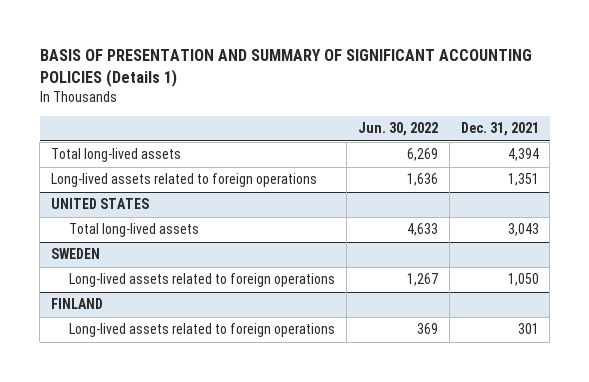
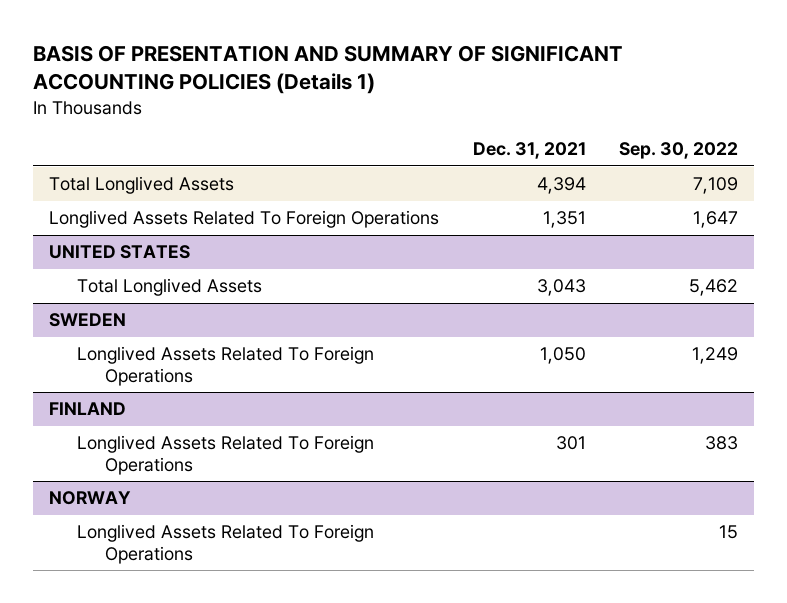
[357,122,438,137] Jun. 30, 2022 -> none
none -> [618,142,738,160] Sep. 30, 2022
[50,148,181,163] Total long-lived assets -> [49,176,235,195] Total Longlived Assets
[50,173,317,188] Long-lived assets related to foreign operations -> [49,210,440,229] Longlived Assets Related To Foreign Operations
[68,223,199,238] Total long-lived assets -> [77,278,263,297] Total Longlived Assets
[68,273,335,288] Long-lived assets related to foreign operations -> [77,346,375,386] Longlived Assets Related To Foreign Operations
[68,323,335,338] Long-lived assets related to foreign operations -> [77,435,375,475] Longlived Assets Related To Foreign Operations
none -> [49,491,132,506] NORWAY
none -> [77,524,375,564] Longlived Assets Related To Foreign Operations

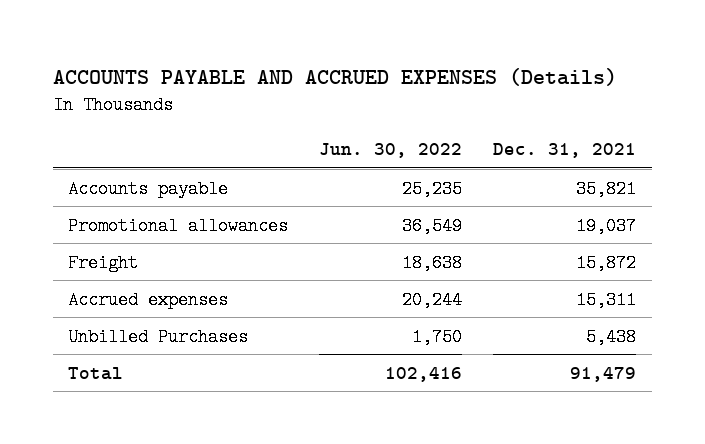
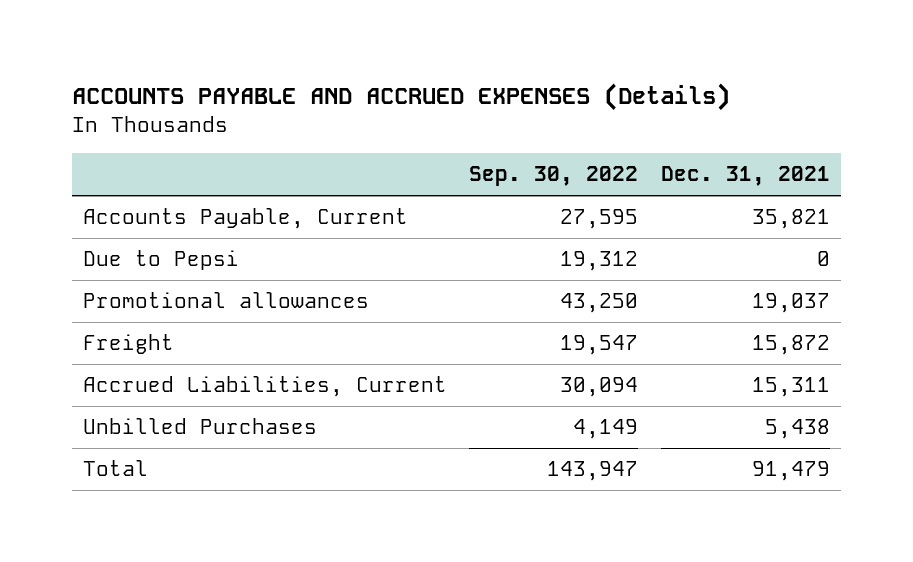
[319,143,463,159] Jun. 30, 2022 -> none
none -> [469,166,639,187] Sep. 30, 2022
[68,179,229,198] Accounts payable -> [83,208,409,230] Accounts Payable, Current
none -> [83,250,240,271] Due to Pepsi
[68,290,229,309] Accrued expenses -> [83,376,448,398] Accrued Liabilities, Current

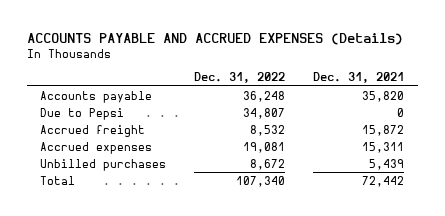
[469,166,639,187] Sep. 30, 2022 -> none
none -> [194,72,286,84] Dec. 31, 2022
[83,208,409,230] Accounts Payable, Current -> [40,90,153,103] Accounts payable
[751,209,830,230] 35,821 -> [362,90,405,102] 35,820
[83,292,370,309] Promotional allowances -> none
[83,334,175,355] Freight -> [40,124,146,137] Accrued freight
[83,376,448,398] Accrued Liabilities, Current -> [40,141,153,154] Accrued expenses
[83,418,318,435] Unbilled Purchases -> [40,158,167,171] Unbilled purchases
[764,419,830,440] 5,438 -> [369,158,405,170] 5,439
[751,461,830,482] 91,479 -> [362,175,405,187] 72,442

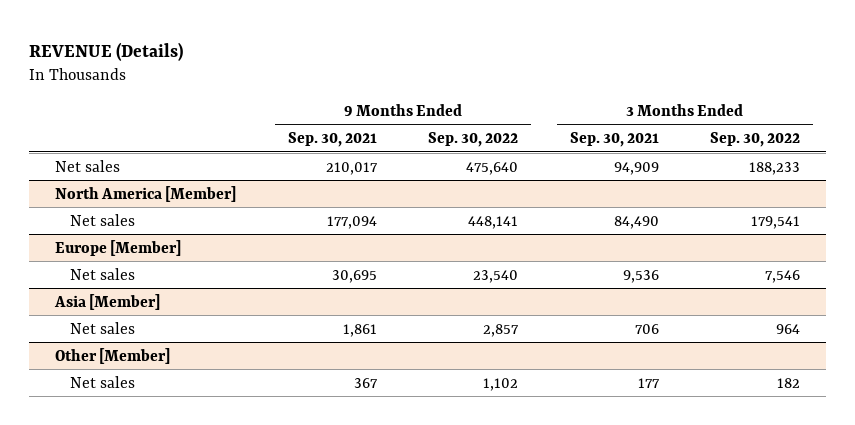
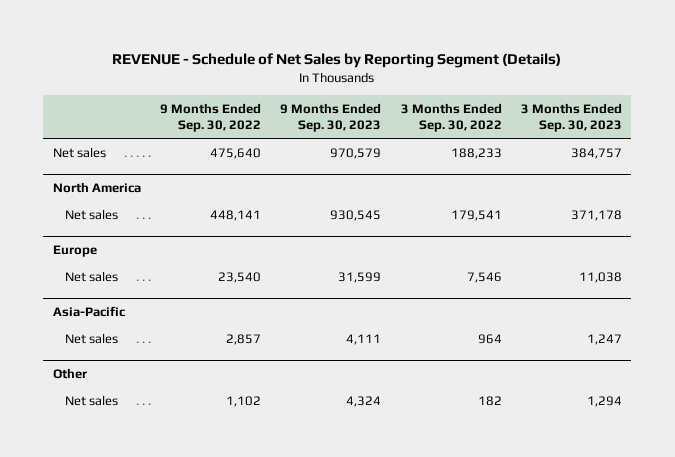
[29,41,184,61] REVENUE (Details) -> [112,52,562,68] REVENUE - Schedule of Net Sales by Reporting Segment (Details)
[287,132,377,148] Sep. 30, 2021 -> none
[569,132,659,148] Sep. 30, 2021 -> none
none -> [280,102,382,133] 9 Months Ended Sep. 30, 2023
none -> [520,102,622,133] 3 Months Ended Sep. 30, 2023
[55,185,237,202] North America [Member] -> [52,181,141,193] North America
[55,239,182,256] Europe [Member] -> [52,244,97,257] Europe
[54,293,161,310] Asia [Member] -> [52,305,126,317] Asia-Pacific
[55,347,171,364] Other [Member] -> [52,367,87,379] Other

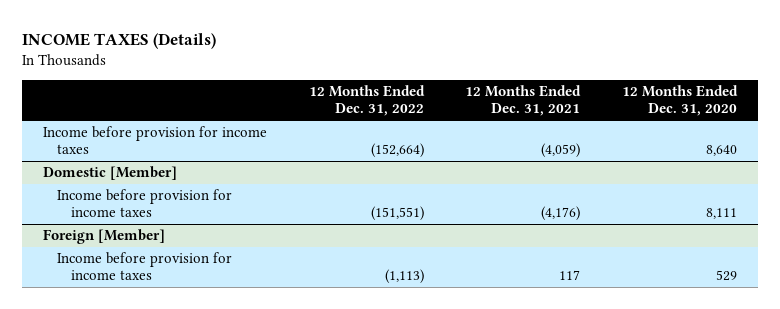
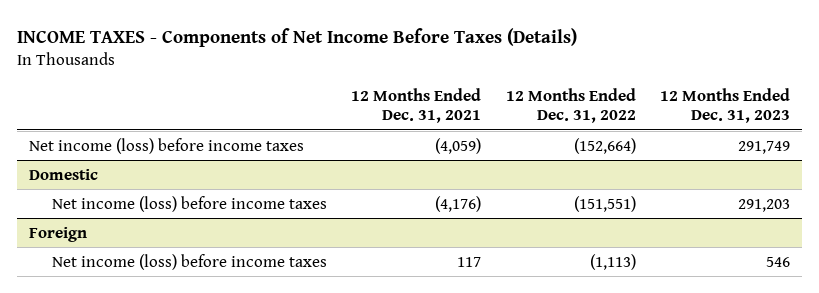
[22,33,217,50] INCOME TAXES (Details) -> [16,27,577,47] INCOME TAXES - Components of Net Income Before Taxes (Details)
[622,85,739,117] 12 Months Ended Dec. 31, 2020 -> none
none -> [660,88,791,124] 12 Months Ended Dec. 31, 2023
[43,126,268,155] Income before provision for income taxes -> [29,137,305,154] Net income (loss) before income taxes
[43,166,178,181] Domestic [Member] -> [29,168,99,180] Domestic
[57,189,233,218] Income before provision for income taxes -> [51,195,327,212] Net income (loss) before income taxes
[43,229,166,245] Foreign [Member] -> [29,226,88,242] Foreign
[57,252,233,281] Income before provision for income taxes -> [51,253,327,270] Net income (loss) before income taxes

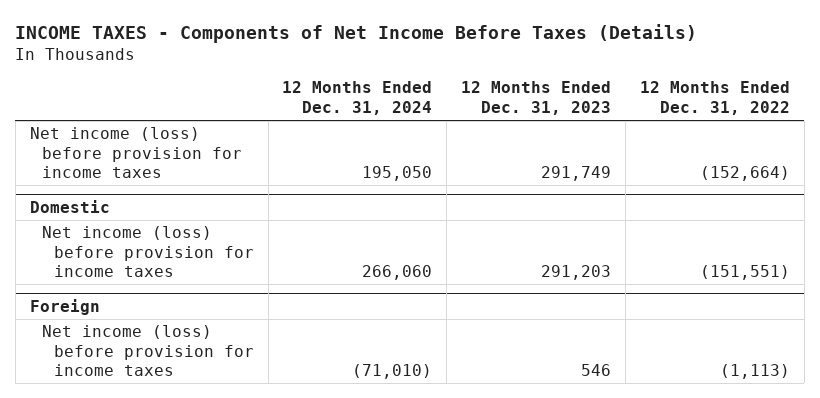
[351,88,482,124] 12 Months Ended Dec. 31, 2021 -> none
none -> [282,81,433,115] 12 Months Ended Dec. 31, 2024
[29,137,305,154] Net income (loss) before income taxes -> [29,127,242,179] Net income (loss) before provision for income taxes
[51,195,327,212] Net income (loss) before income taxes -> [41,226,254,278] Net income (loss) before provision for income taxes
[51,253,327,270] Net income (loss) before income taxes -> [41,325,254,377] Net income (loss) before provision for income taxes

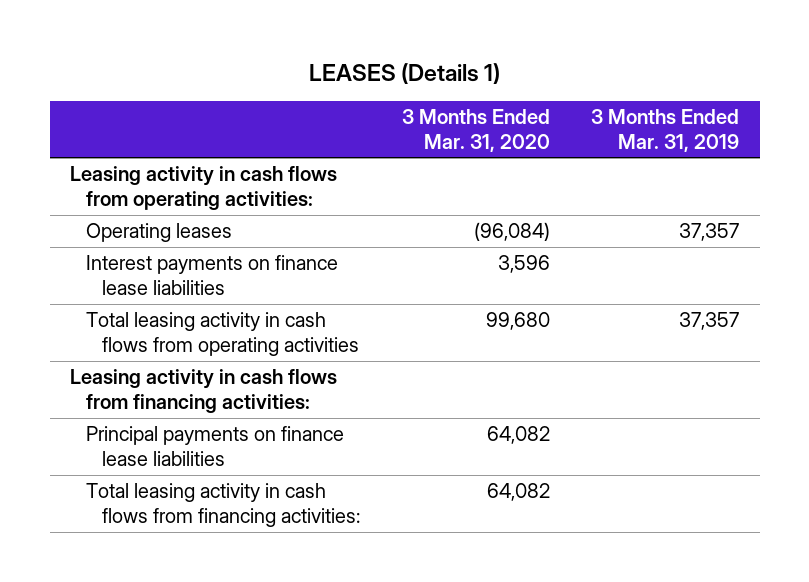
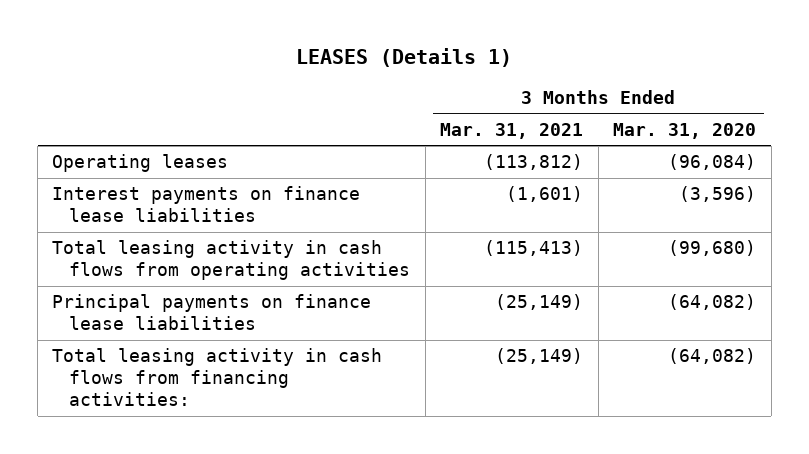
[591,108,740,152] 3 Months Ended Mar. 31, 2019 -> none
none -> [440,122,584,139] Mar. 31, 2021
[70,166,338,211] Leasing activity in cash flows from operating activities: -> none
[70,369,338,414] Leasing activity in cash flows from financing activities: -> none
[497,255,550,274] 3,596 -> [679,186,757,203] (3,596)
[485,312,550,331] 99,680 -> [668,240,757,257] (99,680)
[486,426,550,445] 64,082 -> [668,294,757,311] (64,082)
[486,483,550,502] 64,082 -> [668,348,757,365] (64,082)

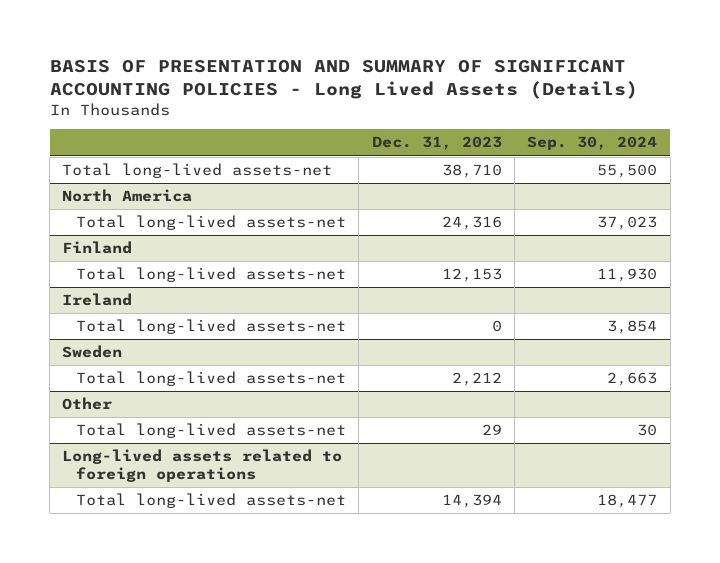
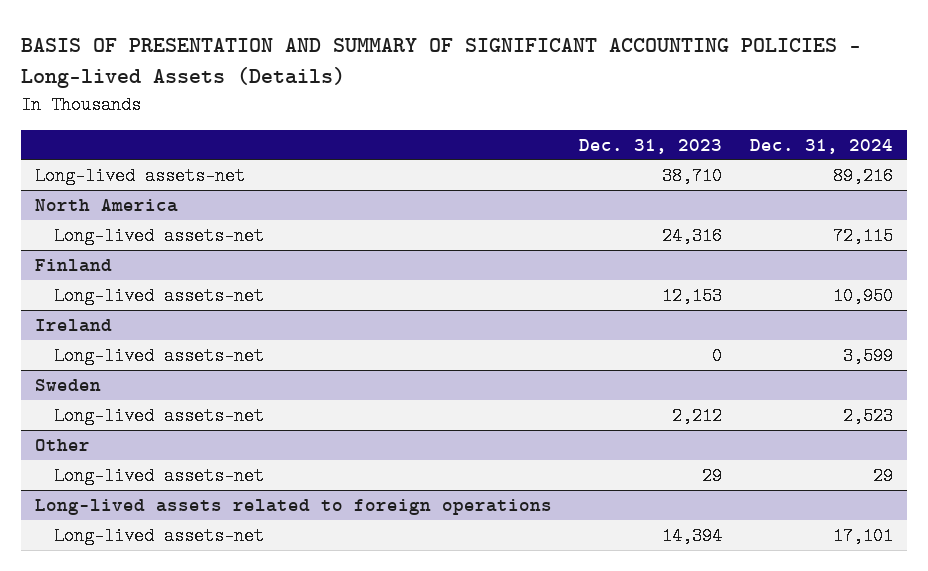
[49,60,638,99] BASIS OF PRESENTATION AND SUMMARY OF SIGNIFICANT ACCOUNTING POLICIES - Long Lived Assets (Details) -> [20,37,861,88] BASIS OF PRESENTATION AND SUMMARY OF SIGNIFICANT ACCOUNTING POLICIES - Long-lived Assets (Details)
[527,136,658,151] Sep. 30, 2024 -> none
none -> [750,138,894,154] Dec. 31, 2024
[62,163,333,179] Total long-lived assets-net -> [34,166,245,185] Long-lived assets-net
[76,215,347,231] Total long-lived assets-net -> [54,226,265,245] Long-lived assets-net
[76,267,347,283] Total long-lived assets-net -> [54,286,265,305] Long-lived assets-net
[76,319,347,335] Total long-lived assets-net -> [54,346,265,365] Long-lived assets-net
[76,371,347,387] Total long-lived assets-net -> [54,406,265,425] Long-lived assets-net
[76,423,347,439] Total long-lived assets-net -> [54,466,265,485] Long-lived assets-net
[76,493,347,509] Total long-lived assets-net -> [54,526,265,545] Long-lived assets-net

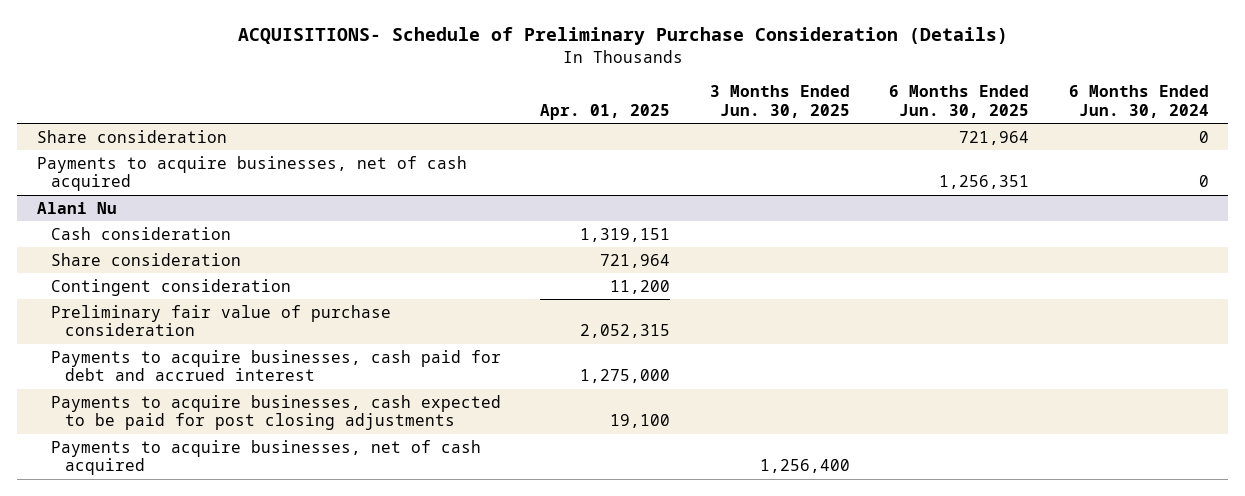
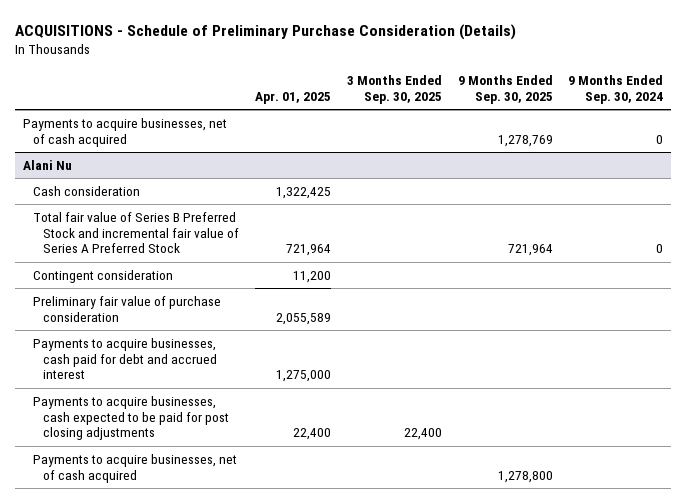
[237,27,1008,46] ACQUISITIONS- Schedule of Preliminary Purchase Consideration (Details) -> [14,23,516,40] ACQUISITIONS - Schedule of Preliminary Purchase Consideration (Details)
[709,85,850,119] 3 Months Ended Jun. 30, 2025 -> none
[889,85,1030,119] 6 Months Ended Jun. 30, 2025 -> none
[1068,85,1209,119] 6 Months Ended Jun. 30, 2024 -> none
none -> [346,74,442,104] 3 Months Ended Sep. 30, 2025
none -> [457,74,553,104] 9 Months Ended Sep. 30, 2025
none -> [568,74,664,104] 9 Months Ended Sep. 30, 2024
[36,129,227,143] Share consideration -> none
[580,227,671,242] 1,319,151 -> [276,186,332,199] 1,322,425
[50,252,241,266] Share consideration -> [33,211,240,254] Total fair value of Series B Preferred Stock and incremental fair value of Series A Preferred Stock
[580,324,671,339] 2,052,315 -> [276,312,332,325] 2,055,589
[610,414,671,429] 19,100 -> [293,428,332,441] 22,400

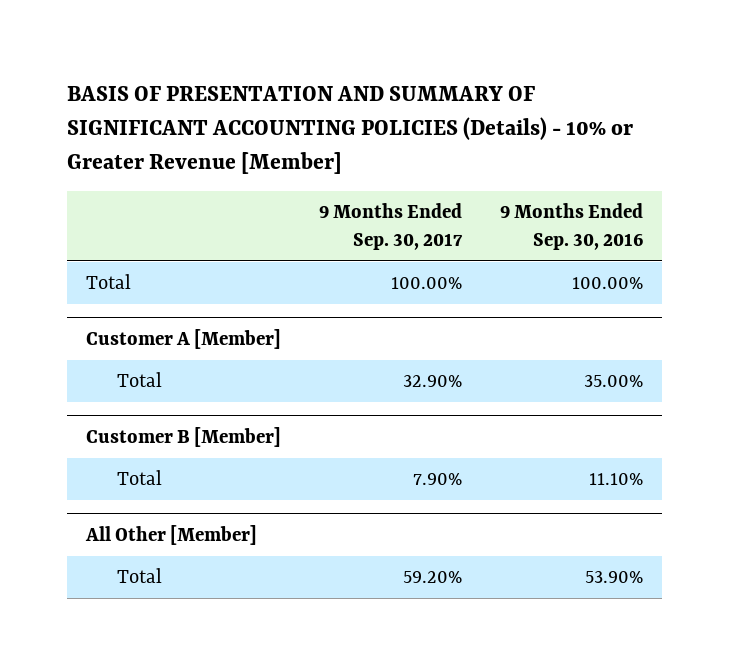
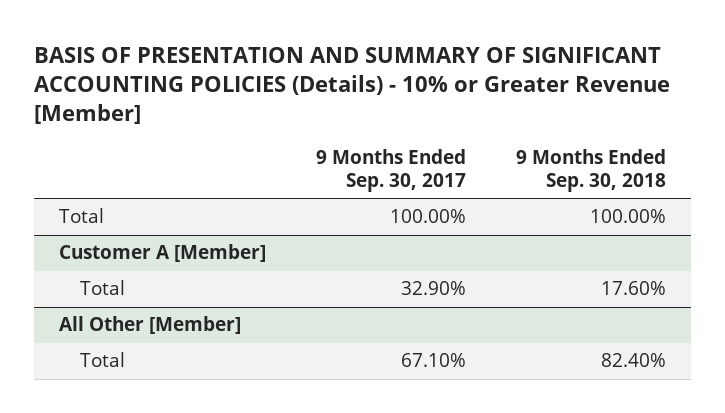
[499,203,643,251] 9 Months Ended Sep. 30, 2016 -> none
none -> [516,149,667,193] 9 Months Ended Sep. 30, 2018
[85,427,281,448] Customer B [Member] -> none
[116,470,162,486] Total -> none
[402,571,462,584] 59.20% -> [401,353,467,368] 67.10%

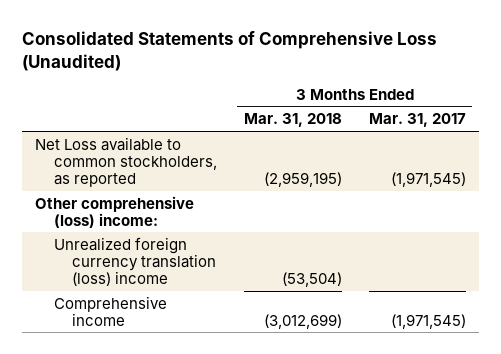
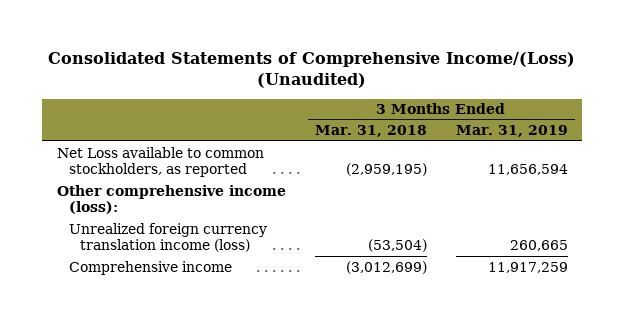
[21,30,437,71] Consolidated Statements of Comprehensive Loss (Unaudited) -> [48,51,576,89] Consolidated Statements of Comprehensive Income/(Loss) (Unaudited)
[368,113,466,128] Mar. 31, 2017 -> none
none -> [455,125,568,138] Mar. 31, 2019
[35,195,195,228] Other comprehensive (loss) income: -> [56,184,286,215] Other comprehensive income (loss):
[53,236,217,286] Unrealized foreign currency translation (loss) income -> [68,222,267,253] Unrealized foreign currency translation income (loss)

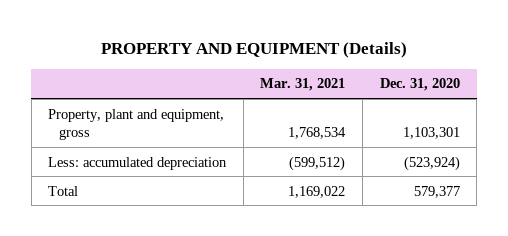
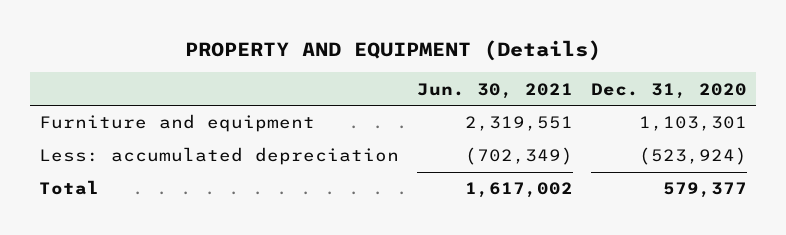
[260,78,346,92] Mar. 31, 2021 -> none
none -> [417,82,574,99] Jun. 30, 2021
[48,108,225,141] Property, plant and equipment, gross -> [39,114,316,133] Furniture and equipment

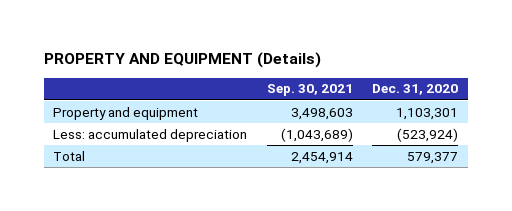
[417,82,574,99] Jun. 30, 2021 -> none
none -> [266,84,353,97] Sep. 30, 2021
[39,114,316,133] Furniture and equipment -> [53,106,199,120] Property and equipment

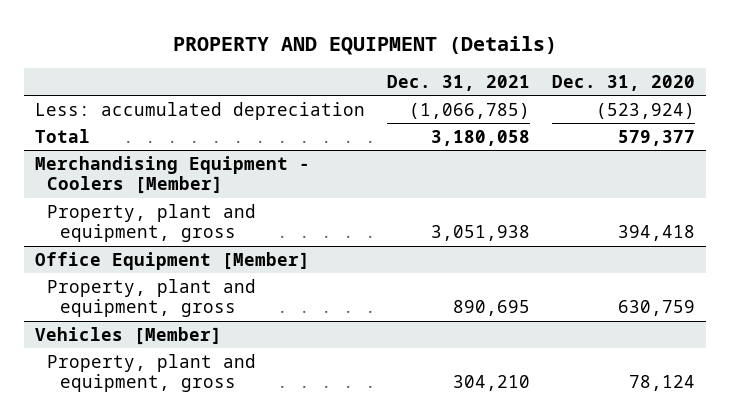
[266,84,353,97] Sep. 30, 2021 -> none
none -> [386,74,530,91] Dec. 31, 2021
[53,106,199,120] Property and equipment -> none
none -> [34,155,310,195] Merchandising Equipment - Coolers [Member]
none -> [47,203,257,243] Property, plant and equipment, gross
none -> [34,251,310,270] Office Equipment [Member]
none -> [47,278,257,318] Property, plant and equipment, gross
none -> [34,326,222,345] Vehicles [Member]
none -> [47,353,257,393] Property, plant and equipment, gross

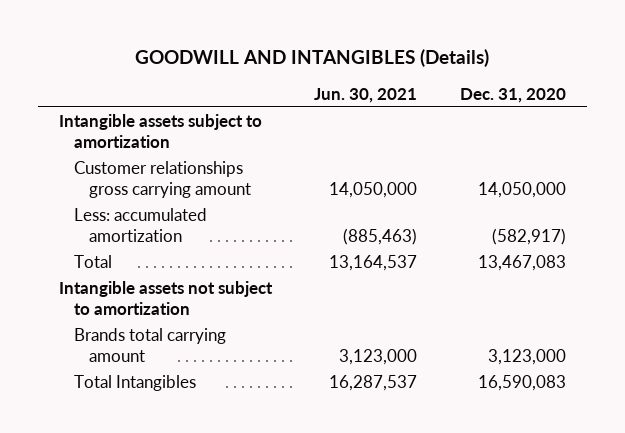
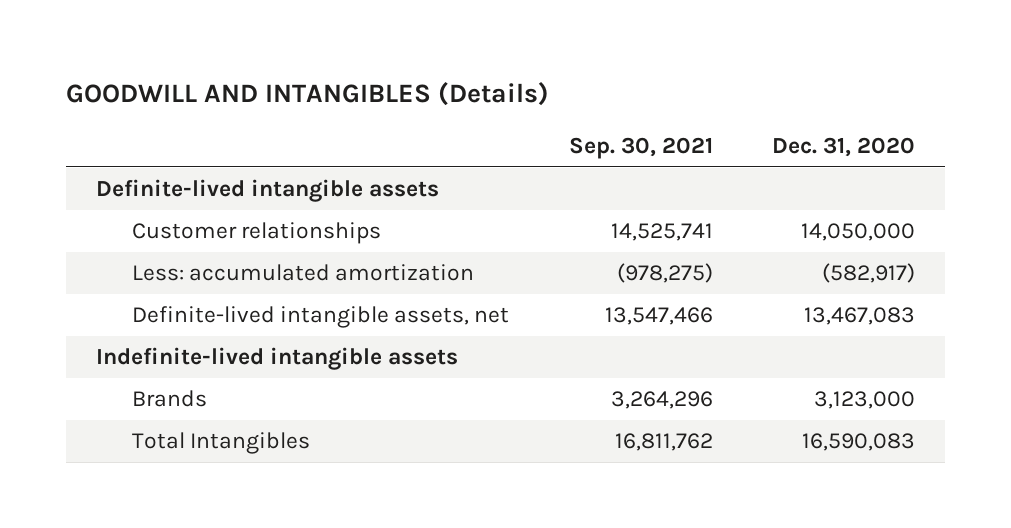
[314,87,418,103] Jun. 30, 2021 -> none
none -> [568,137,713,160] Sep. 30, 2021
[59,114,263,148] Intangible assets subject to amortization -> [95,179,439,203] Definite-lived intangible assets
[74,161,251,198] Customer relationships gross carrying amount -> [132,222,382,245] Customer relationships
[59,281,274,315] Intangible assets not subject to amortization -> none
[74,255,113,269] Total -> [132,306,510,329] Definite-lived intangible assets, net
none -> [95,347,458,371] Indefinite-lived intangible assets
[74,328,227,362] Brands total carrying amount -> [132,390,208,408] Brands

